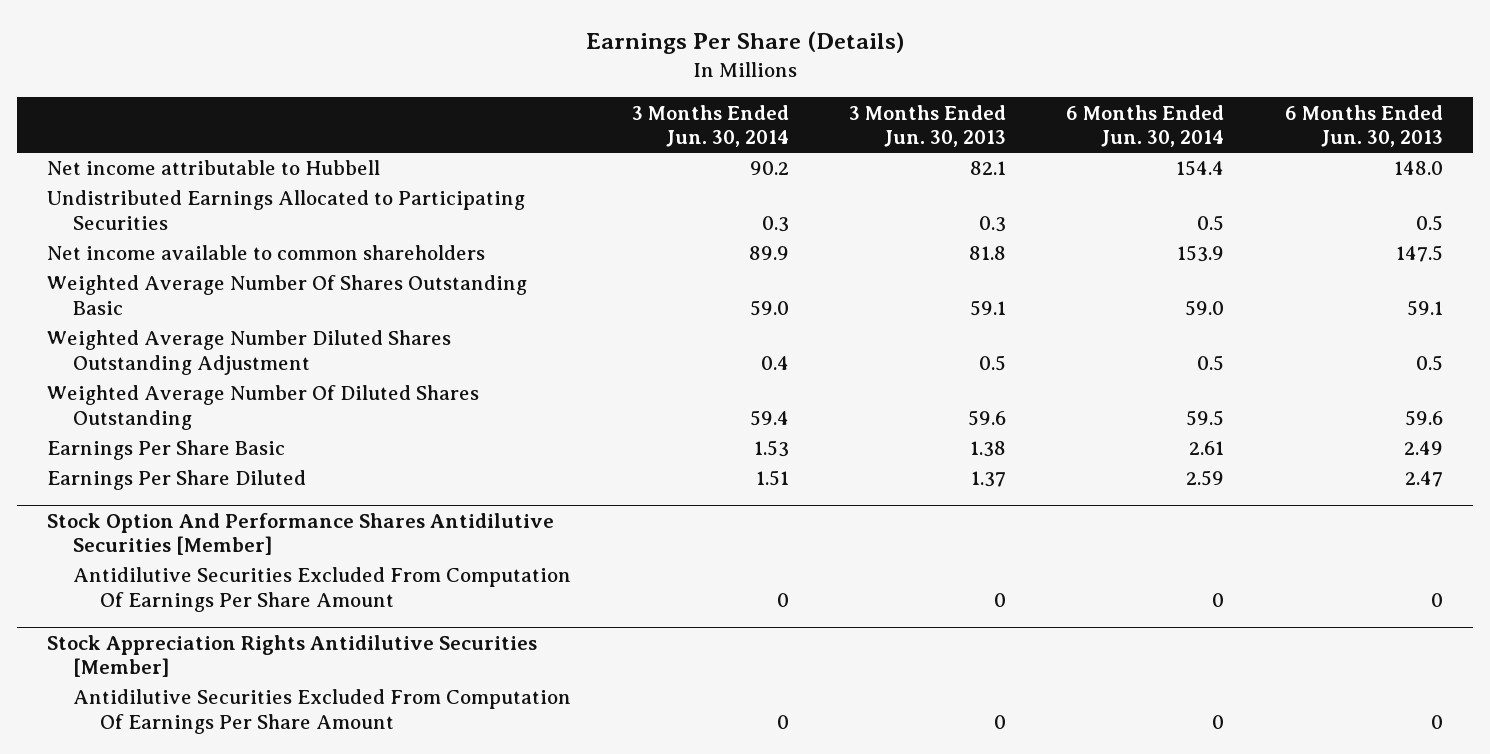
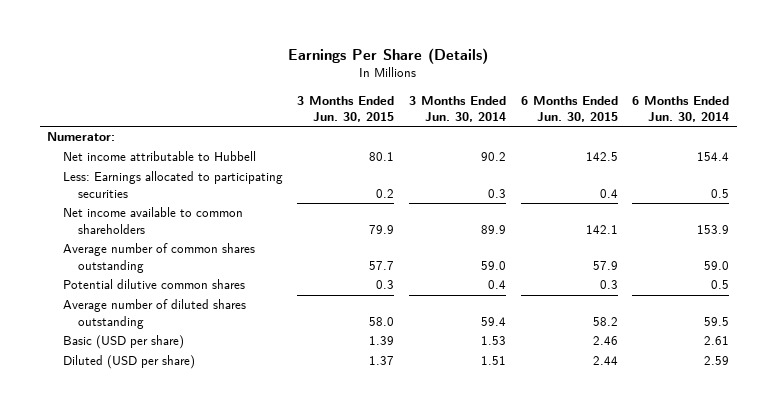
[849,104,1007,148] 3 Months Ended Jun. 30, 2013 -> none
[1284,104,1443,148] 6 Months Ended Jun. 30, 2013 -> none
none -> [297,95,395,122] 3 Months Ended Jun. 30, 2015
none -> [520,95,618,122] 6 Months Ended Jun. 30, 2015
none -> [47,132,116,142] Numerator:
[47,190,526,230] Undistributed Earnings Allocated to Participating Securities -> [62,171,283,198] Less: Earnings allocated to participating securities
[47,512,555,556] Stock Option And Performance Shares Antidilutive Securities [Member] -> none
[73,567,572,612] Antidilutive Securities Excluded From Computation Of Earnings Per Share Amount -> none
[47,634,538,678] Stock Appreciation Rights Antidilutive Securities [Member] -> none
[73,689,572,734] Antidilutive Securities Excluded From Computation Of Earnings Per Share Amount -> none
[47,275,528,315] Weighted Average Number Of Shares Outstanding Basic -> [62,243,255,273] Average number of common shares outstanding
[47,330,452,375] Weighted Average Number Diluted Shares Outstanding Adjustment -> [62,279,245,290] Potential dilutive common shares
[47,385,480,430] Weighted Average Number Of Diluted Shares Outstanding -> [62,299,246,329] Average number of diluted shares outstanding
[47,440,286,461] Earnings Per Share Basic -> [62,335,184,350] Basic (USD per share)
[47,470,307,491] Earnings Per Share Diluted -> [62,355,195,370] Diluted (USD per share)

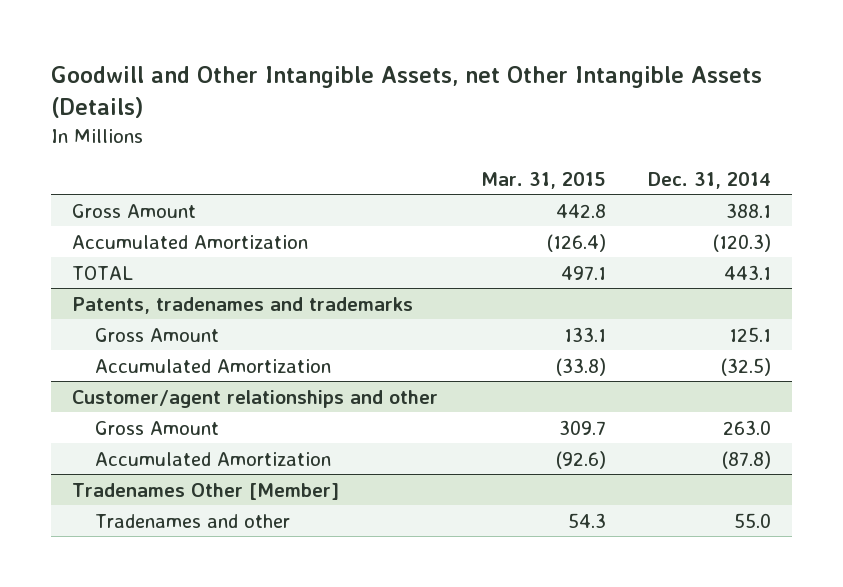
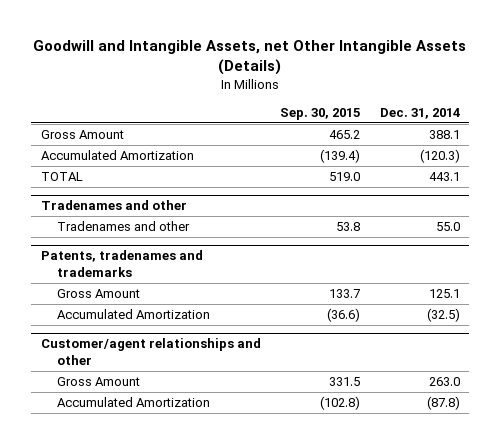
[51,66,763,118] Goodwill and Other Intangible Assets, net Other Intangible Assets (Details) -> [33,39,467,76] Goodwill and Intangible Assets, net Other Intangible Assets (Details)
[480,171,606,189] Mar. 31, 2015 -> none
none -> [280,107,361,120] Sep. 30, 2015
none -> [40,200,187,211] Tradenames and other
none -> [57,221,191,232] Tradenames and other
[72,482,340,500] Tradenames Other [Member] -> none
[94,513,290,528] Tradenames and other -> none

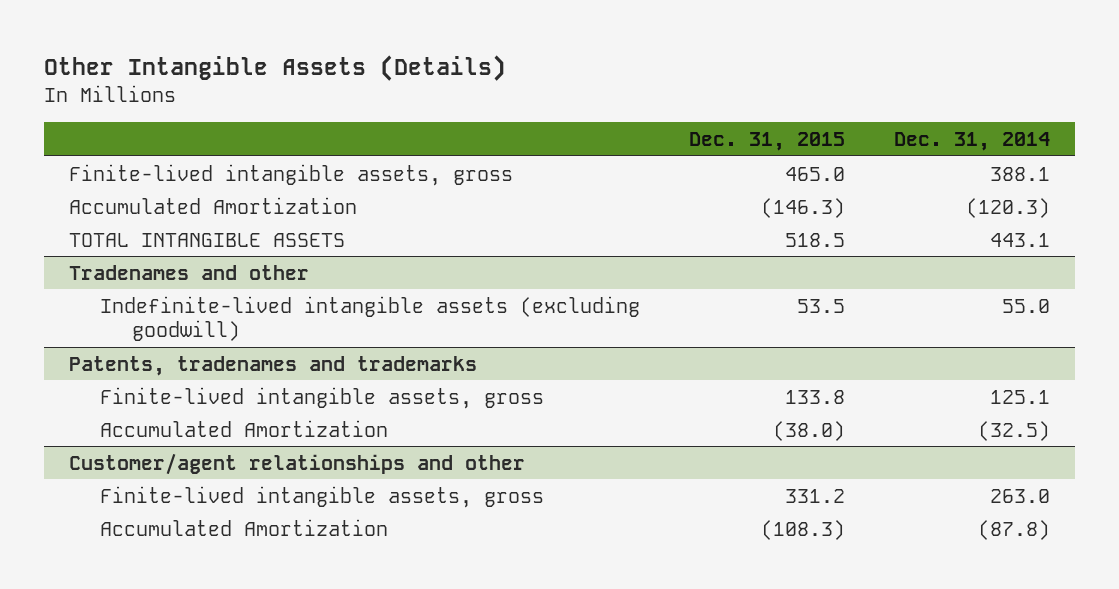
[33,39,467,76] Goodwill and Intangible Assets, net Other Intangible Assets (Details) -> [44,55,507,82] Other Intangible Assets (Details)
[280,107,361,120] Sep. 30, 2015 -> none
none -> [689,132,846,152] Dec. 31, 2015
[40,130,124,140] Gross Amount -> [68,163,513,186] Finite-lived intangible assets, gross
[40,172,83,182] TOTAL -> [68,232,345,247] TOTAL INTANGIBLE ASSETS
[57,221,191,232] Tradenames and other -> [100,295,641,342] Indefinite-lived intangible assets (excluding goodwill)
[57,289,141,299] Gross Amount -> [100,386,545,409] Finite-lived intangible assets, gross
[57,377,141,387] Gross Amount -> [100,485,545,508] Finite-lived intangible assets, gross

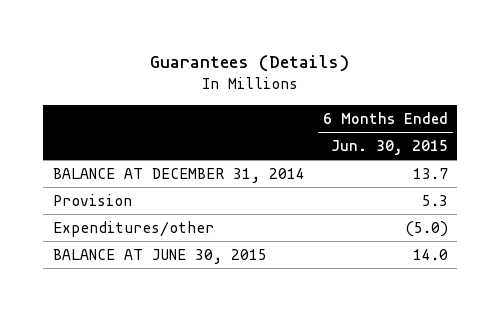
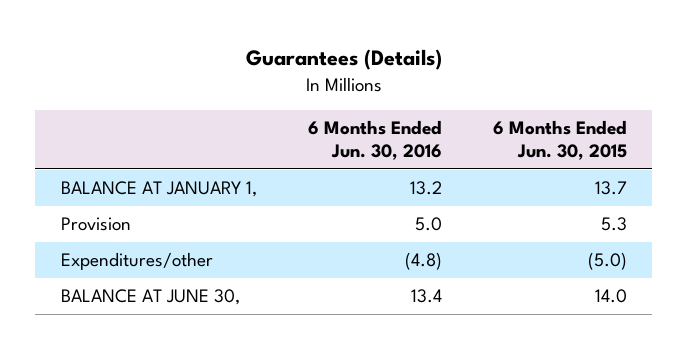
none -> [307,120,442,161] 6 Months Ended Jun. 30, 2016
[52,168,305,184] BALANCE AT DECEMBER 31, 2014 -> [60,181,257,198] BALANCE AT JANUARY 1,
[52,249,267,265] BALANCE AT JUNE 30, 2015 -> [60,289,240,306] BALANCE AT JUNE 30,

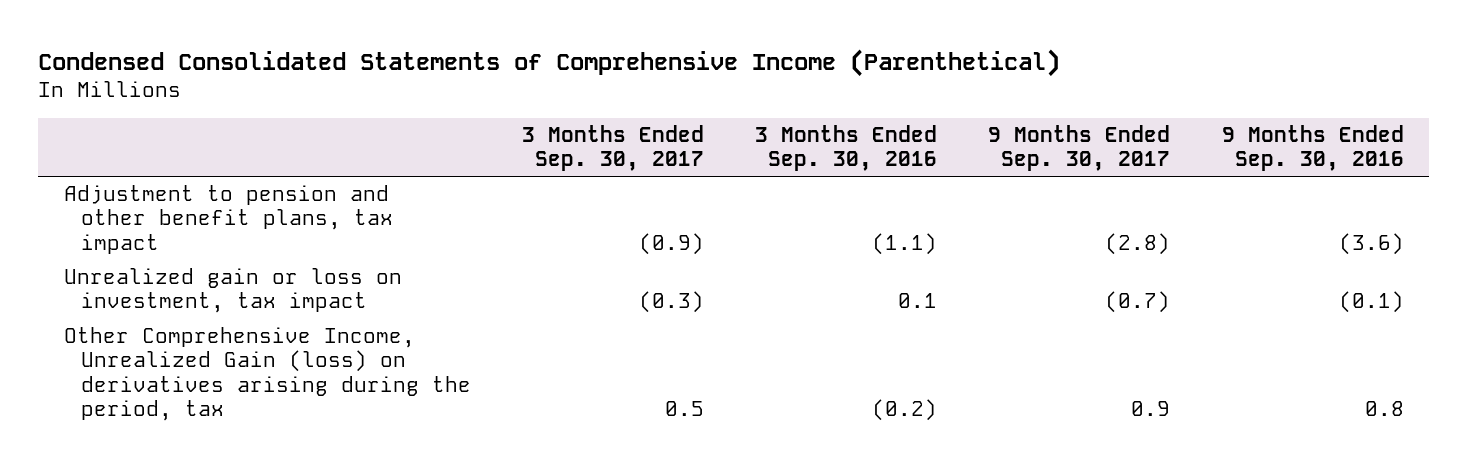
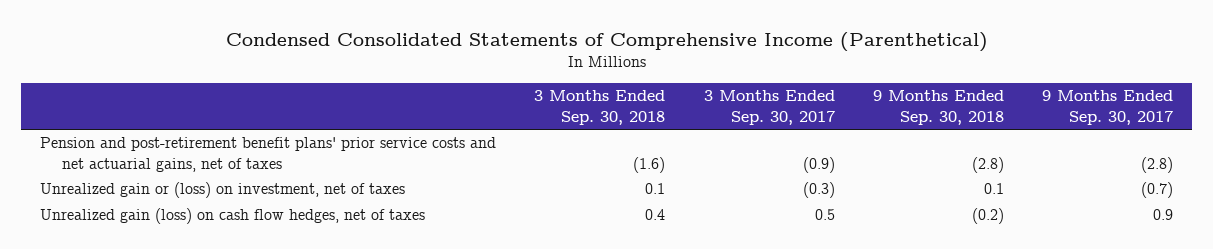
[755,125,938,172] 3 Months Ended Sep. 30, 2016 -> none
[1221,125,1404,172] 9 Months Ended Sep. 30, 2016 -> none
none -> [534,90,666,125] 3 Months Ended Sep. 30, 2018
none -> [872,90,1004,125] 9 Months Ended Sep. 30, 2018
[63,185,394,254] Adjustment to pension and other benefit plans, tax impact -> [39,137,496,172] Pension and post-retirement benefit plans' prior service costs and net actuarial gains, net of taxes
[63,268,402,314] Unrealized gain or loss on investment, tax impact -> [39,182,405,199] Unrealized gain or (loss) on investment, net of taxes
[63,327,472,421] Other Comprehensive Income, Unrealized Gain (loss) on derivatives arising during the period, tax -> [39,208,425,225] Unrealized gain (loss) on cash flow hedges, net of taxes

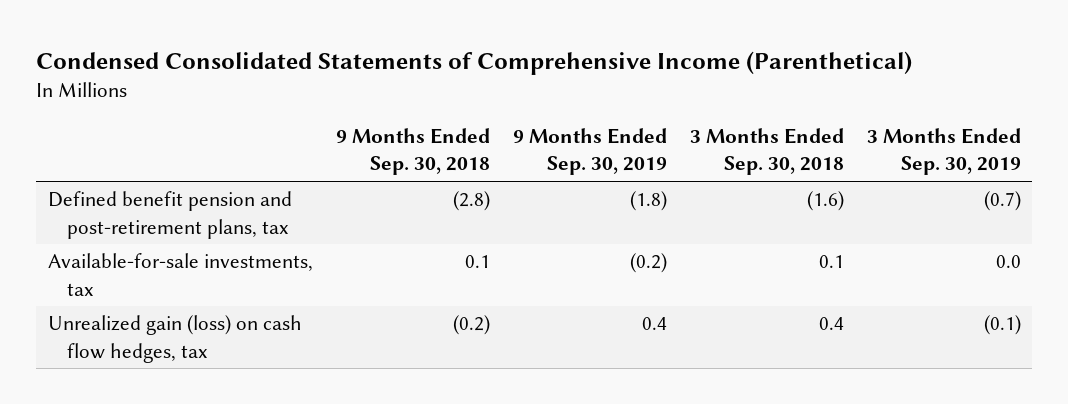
[703,90,835,125] 3 Months Ended Sep. 30, 2017 -> none
[1042,90,1174,125] 9 Months Ended Sep. 30, 2017 -> none
none -> [512,128,667,176] 9 Months Ended Sep. 30, 2019
none -> [866,128,1021,176] 3 Months Ended Sep. 30, 2019
[39,137,496,172] Pension and post-retirement benefit plans' prior service costs and net actuarial gains, net of taxes -> [47,191,292,239] Defined benefit pension and post-retirement plans, tax
[39,182,405,199] Unrealized gain or (loss) on investment, net of taxes -> [47,253,313,296] Available-for-sale investments, tax
[39,208,425,225] Unrealized gain (loss) on cash flow hedges, net of taxes -> [47,315,302,363] Unrealized gain (loss) on cash flow hedges, tax

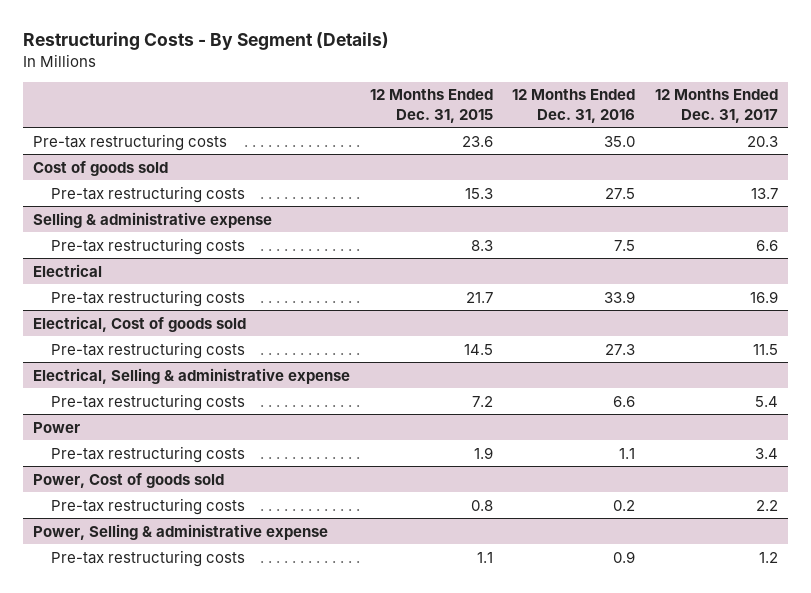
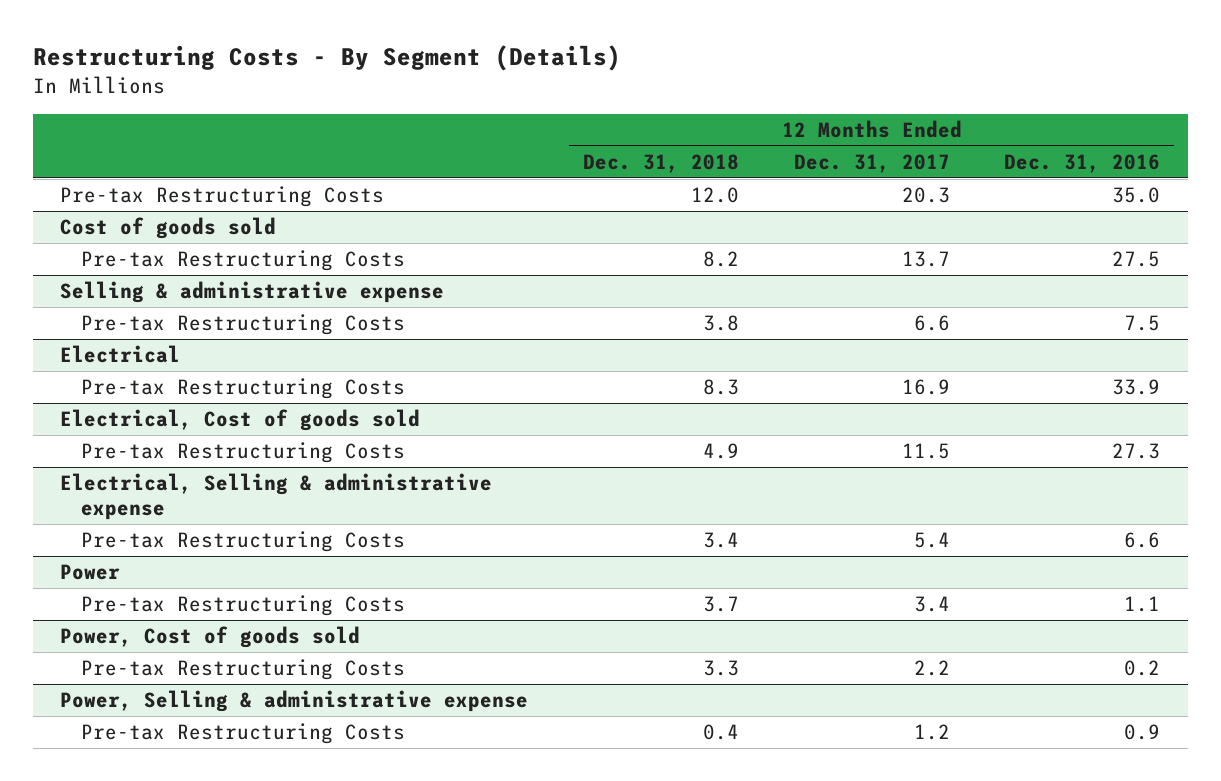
[369,89,493,123] 12 Months Ended Dec. 31, 2015 -> none
none -> [582,153,739,173] Dec. 31, 2018
[32,133,227,151] Pre-tax restructuring costs -> [60,186,385,208] Pre-tax Restructuring Costs
[51,185,246,203] Pre-tax restructuring costs -> [80,250,405,272] Pre-tax Restructuring Costs
[51,237,246,255] Pre-tax restructuring costs -> [80,314,405,336] Pre-tax Restructuring Costs
[51,289,246,307] Pre-tax restructuring costs -> [80,378,405,400] Pre-tax Restructuring Costs
[51,341,246,359] Pre-tax restructuring costs -> [80,442,405,464] Pre-tax Restructuring Costs
[51,393,246,411] Pre-tax restructuring costs -> [80,531,405,553] Pre-tax Restructuring Costs
[51,445,246,463] Pre-tax restructuring costs -> [80,595,405,617] Pre-tax Restructuring Costs
[51,497,246,515] Pre-tax restructuring costs -> [80,659,405,681] Pre-tax Restructuring Costs
[51,549,246,567] Pre-tax restructuring costs -> [80,723,405,745] Pre-tax Restructuring Costs

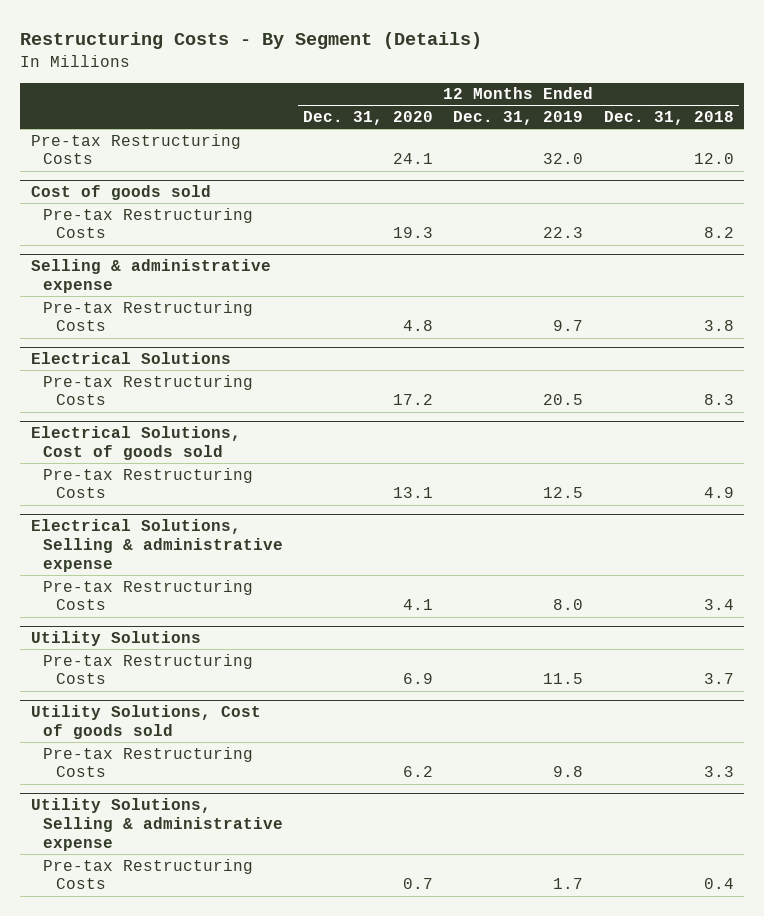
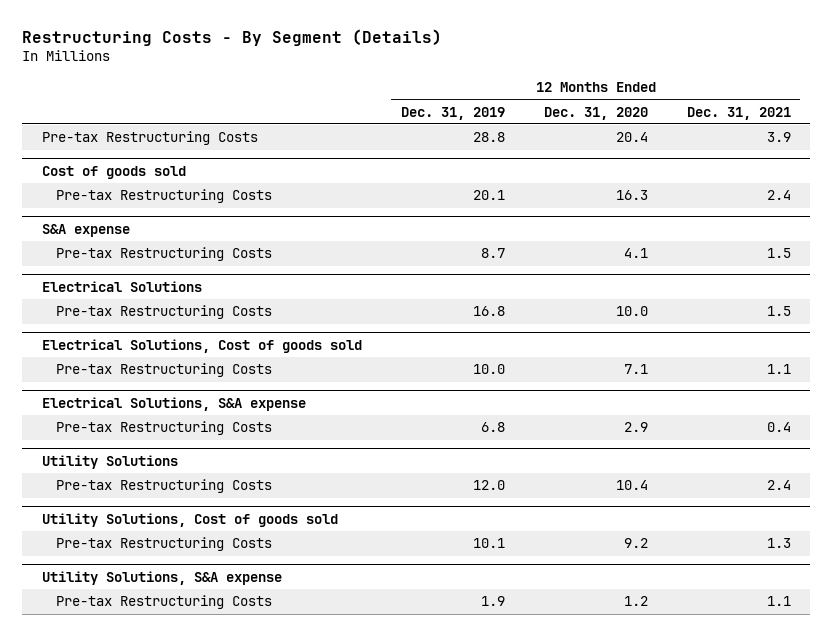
[603,111,734,126] Dec. 31, 2018 -> none
none -> [686,106,791,120] Dec. 31, 2021
[393,153,434,165] 24.1 -> [615,132,648,143] 20.4
[543,153,584,165] 32.0 -> [472,132,505,143] 28.8
[393,227,434,239] 19.3 -> [615,190,648,201] 16.3
[543,227,584,239] 22.3 -> [472,190,505,201] 20.1
[30,259,271,293] Selling & administrative expense -> [41,223,130,237] S&A expense
[403,320,434,332] 4.8 -> [623,248,648,259] 4.1
[553,320,584,332] 9.7 -> [480,248,505,259] 8.7
[393,394,434,406] 17.2 -> [615,306,648,317] 10.0
[543,394,584,406] 20.5 -> [472,306,505,317] 16.8
[30,519,284,572] Electrical Solutions, Selling & administrative expense -> none
[393,487,434,499] 13.1 -> [623,364,648,375] 7.1
[543,487,584,499] 12.5 -> [472,364,505,375] 10.0
none -> [41,396,306,411] Electrical Solutions, S&A expense
[403,599,434,611] 4.1 -> [623,422,648,433] 2.9
[553,599,584,611] 8.0 -> [480,422,505,433] 6.8
[403,673,434,685] 6.9 -> [615,480,648,491] 10.4
[543,673,584,685] 11.5 -> [472,480,505,491] 12.0
[30,798,284,851] Utility Solutions, Selling & administrative expense -> none
[403,766,434,778] 6.2 -> [623,538,648,549] 9.2
[553,766,584,778] 9.8 -> [472,538,505,549] 10.1
none -> [41,570,282,585] Utility Solutions, S&A expense
[403,878,434,890] 0.7 -> [623,596,648,607] 1.2
[553,878,584,890] 1.7 -> [480,596,505,607] 1.9

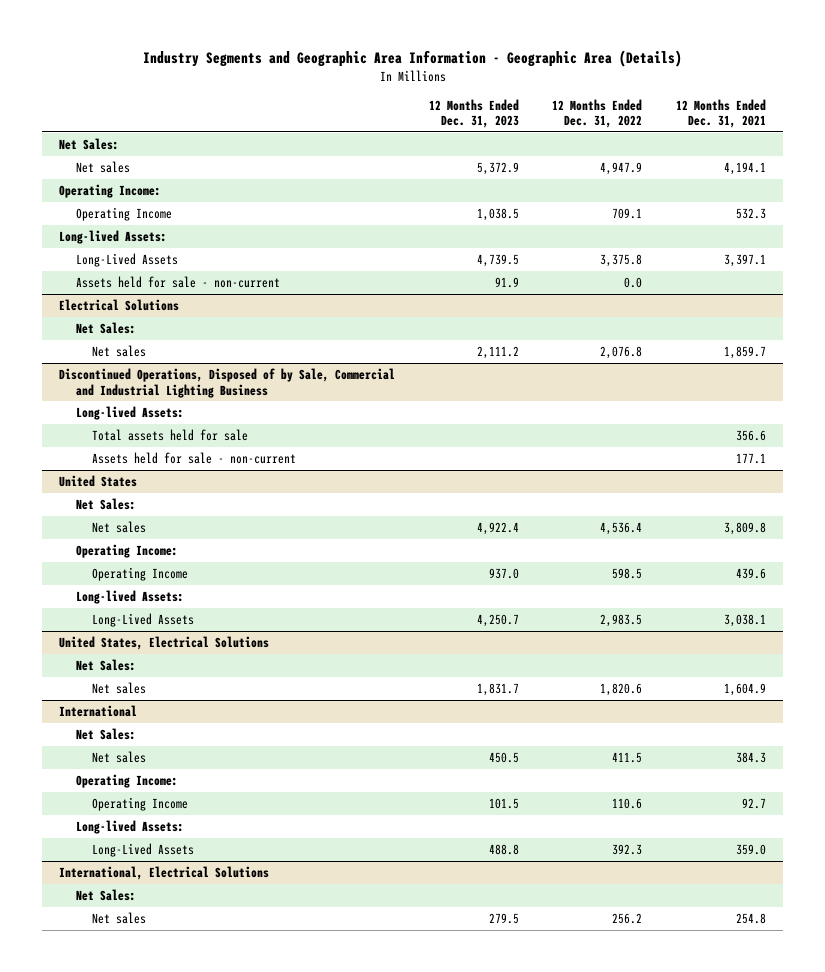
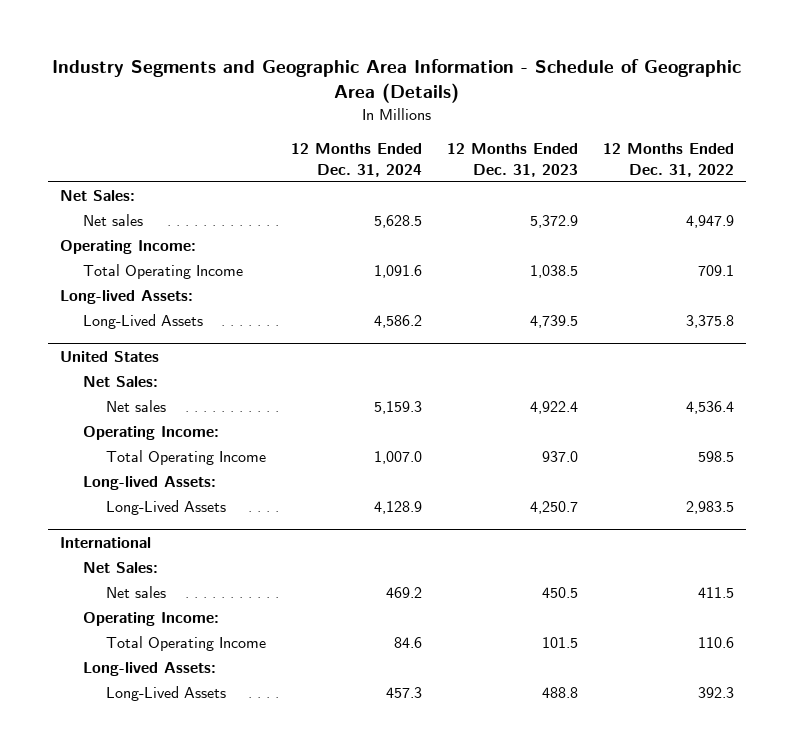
[142,49,682,67] Industry Segments and Geographic Area Information - Geographic Area (Details) -> [52,59,742,104] Industry Segments and Geographic Area Information - Schedule of Geographic Area (Details)
[675,98,766,129] 12 Months Ended Dec. 31, 2021 -> none
none -> [291,143,423,177] 12 Months Ended Dec. 31, 2024
[75,206,172,221] Operating Income -> [83,264,244,280] Total Operating Income
[75,275,280,288] Assets held for sale - non-current -> none
[59,298,180,311] Electrical Solutions -> none
[75,321,136,334] Net Sales: -> none
[92,344,147,357] Net sales -> none
[59,367,396,398] Discontinued Operations, Disposed of by Sale, Commercial and Industrial Lighting Business -> none
[75,405,184,420] Long-lived Assets: -> none
[92,428,249,441] Total assets held for sale -> none
[92,451,297,464] Assets held for sale - non-current -> none
[92,566,189,581] Operating Income -> [106,450,267,466] Total Operating Income
[59,635,270,650] United States, Electrical Solutions -> none
[75,658,136,671] Net Sales: -> none
[92,681,147,694] Net sales -> none
[92,796,189,811] Operating Income -> [106,636,267,652] Total Operating Income
[59,865,270,880] International, Electrical Solutions -> none
[75,888,136,901] Net Sales: -> none
[92,911,147,924] Net sales -> none

